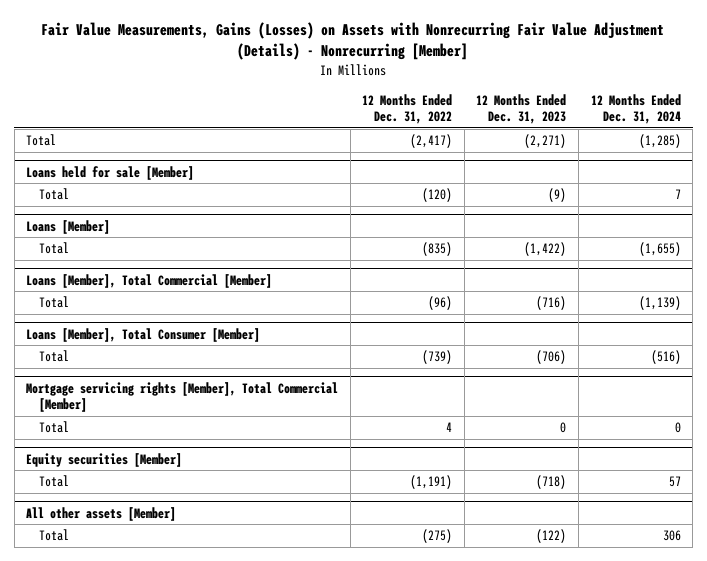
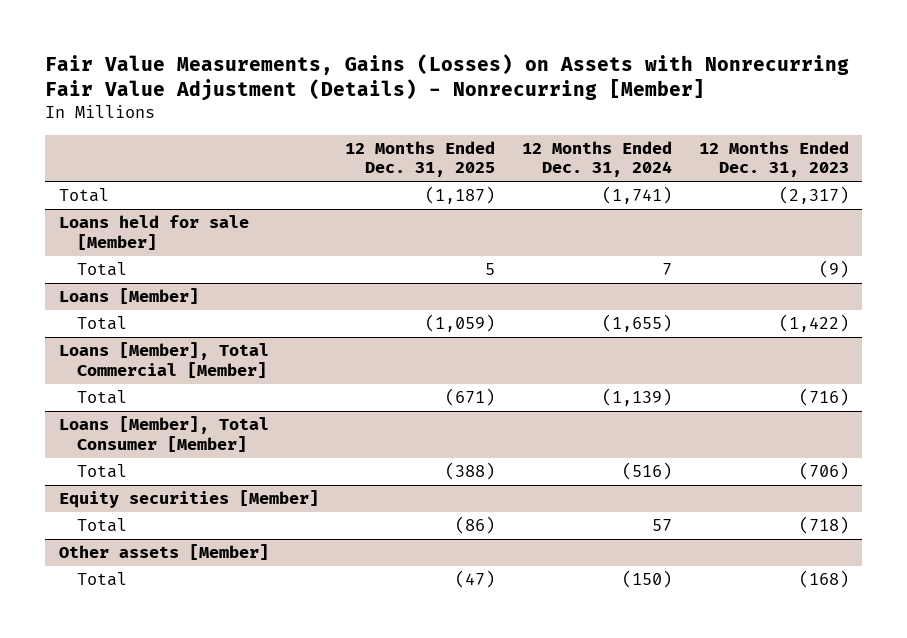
[362,93,453,125] 12 Months Ended Dec. 31, 2022 -> none
none -> [345,140,496,178] 12 Months Ended Dec. 31, 2025
[524,134,567,149] (2,271) -> [778,186,849,205] (2,317)
[638,134,681,149] (1,285) -> [601,186,672,205] (1,741)
[26,381,339,413] Mortgage servicing rights [Member], Total Commercial [Member] -> none
[38,421,69,434] Total -> none
[26,506,177,521] All other assets [Member] -> [58,544,269,561] Other assets [Member]
[536,529,567,544] (122) -> [798,570,849,589] (168)
[662,530,681,542] 306 -> [621,570,672,589] (150)

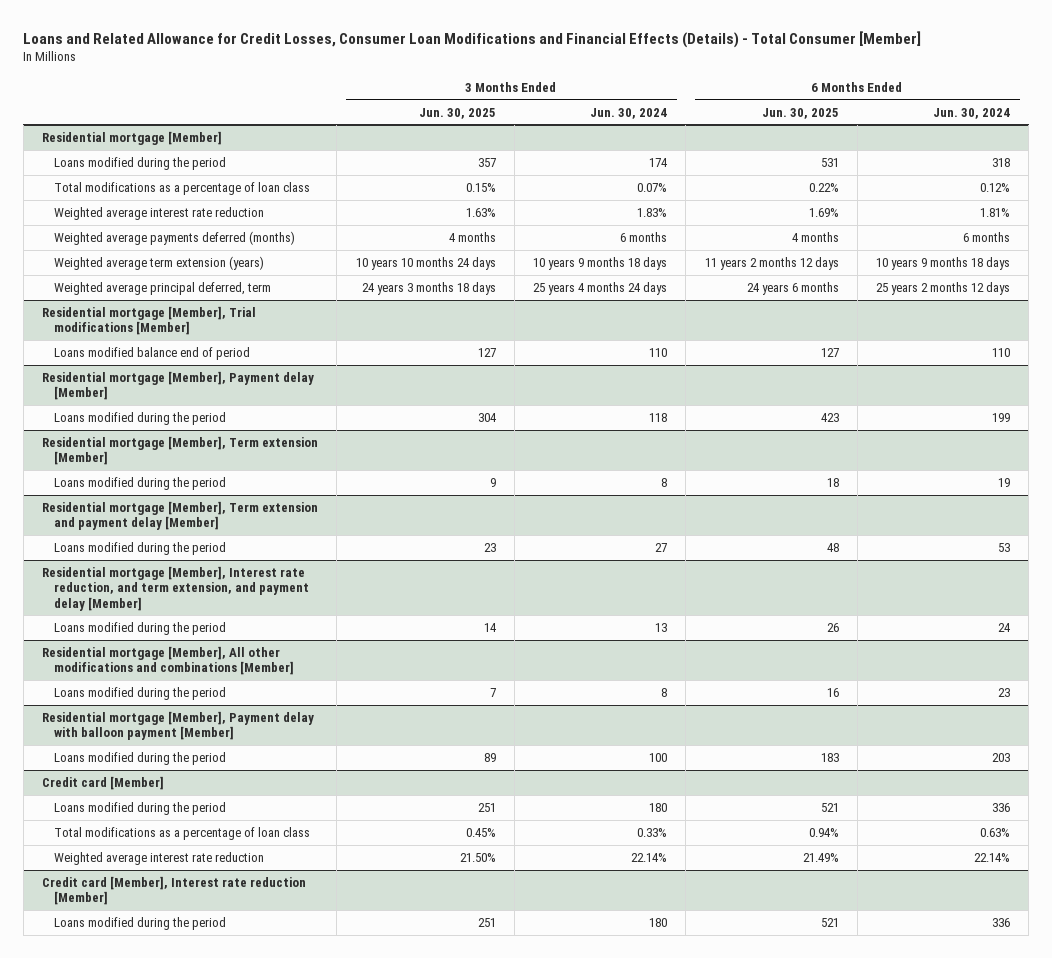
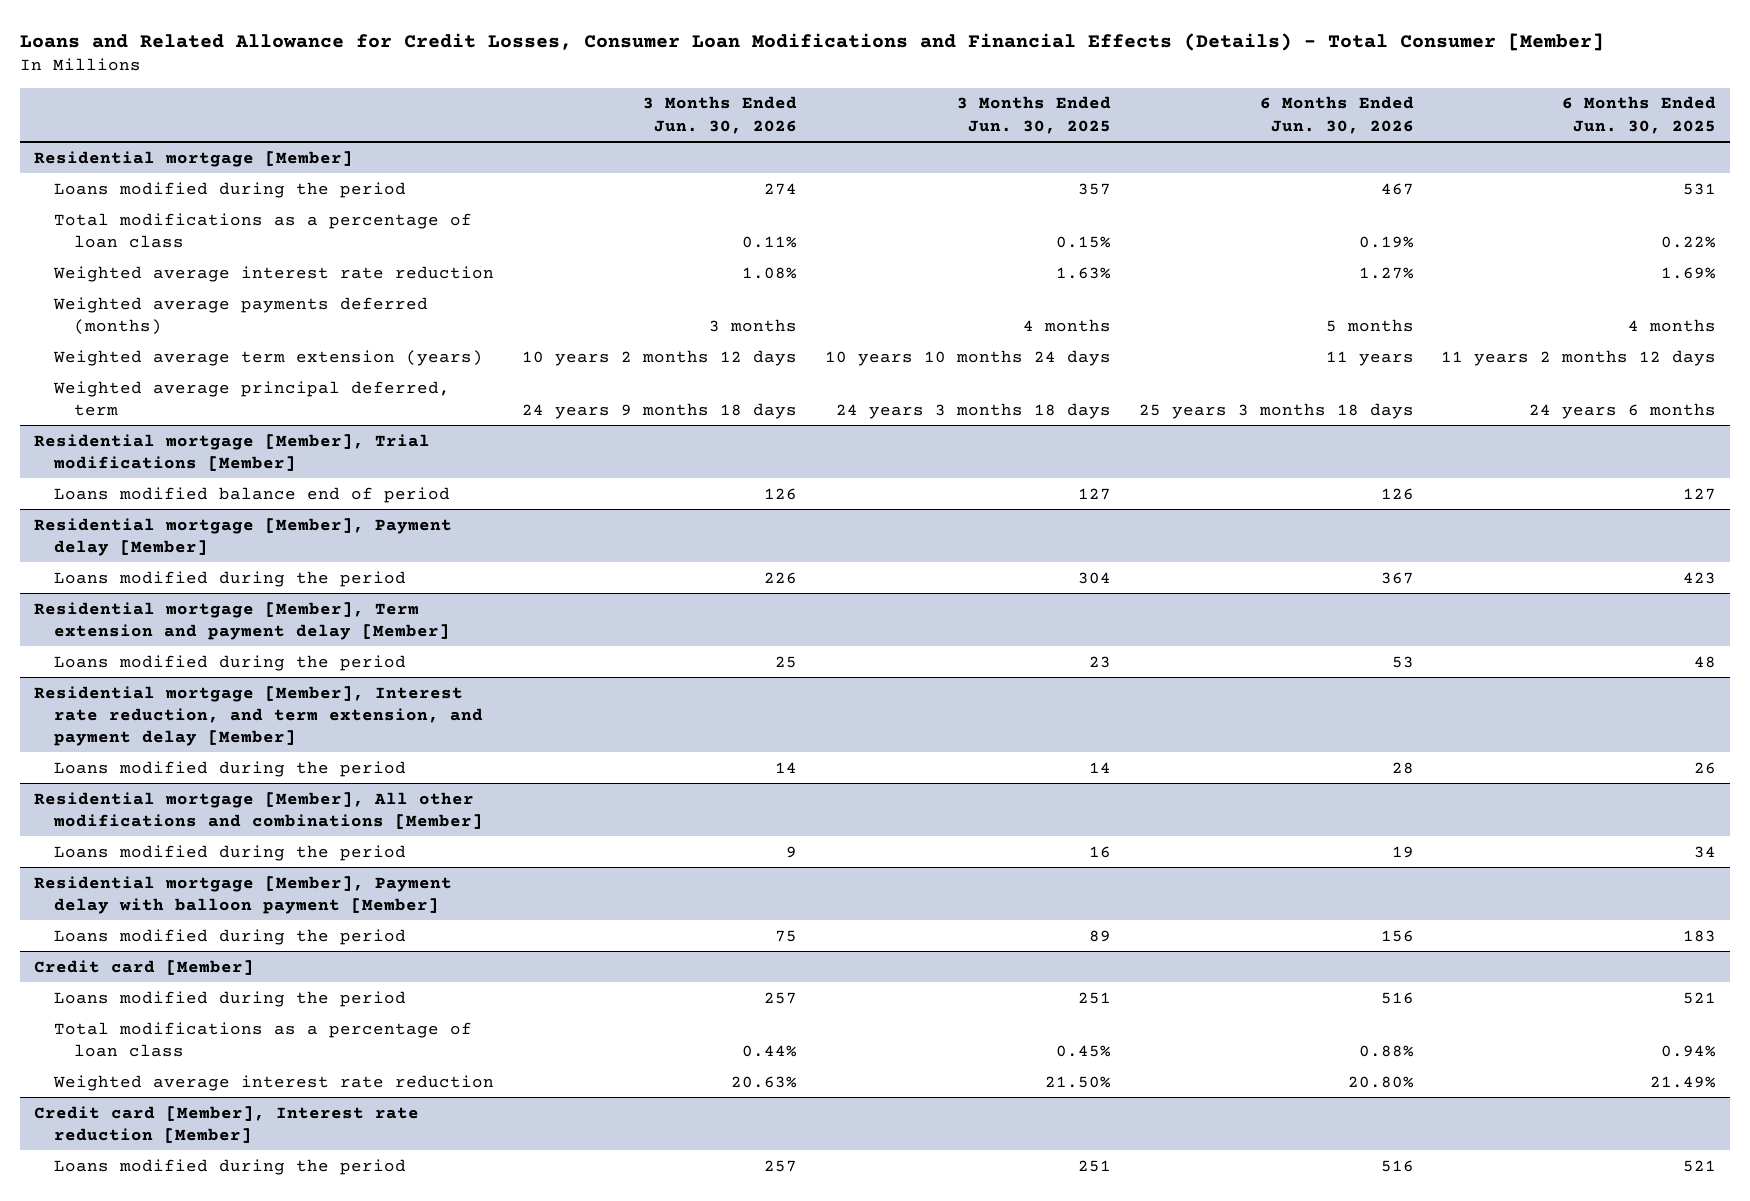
[590,107,668,119] Jun. 30, 2024 -> none
[933,107,1011,119] Jun. 30, 2024 -> none
none -> [642,96,797,134] 3 Months Ended Jun. 30, 2026
none -> [1259,96,1414,134] 6 Months Ended Jun. 30, 2026
[42,436,319,466] Residential mortgage [Member], Term extension [Member] -> none
[54,477,227,491] Loans modified during the period -> none
[489,688,496,698] 7 -> [1088,845,1111,858] 16
[826,688,839,698] 16 -> [1694,845,1717,858] 34

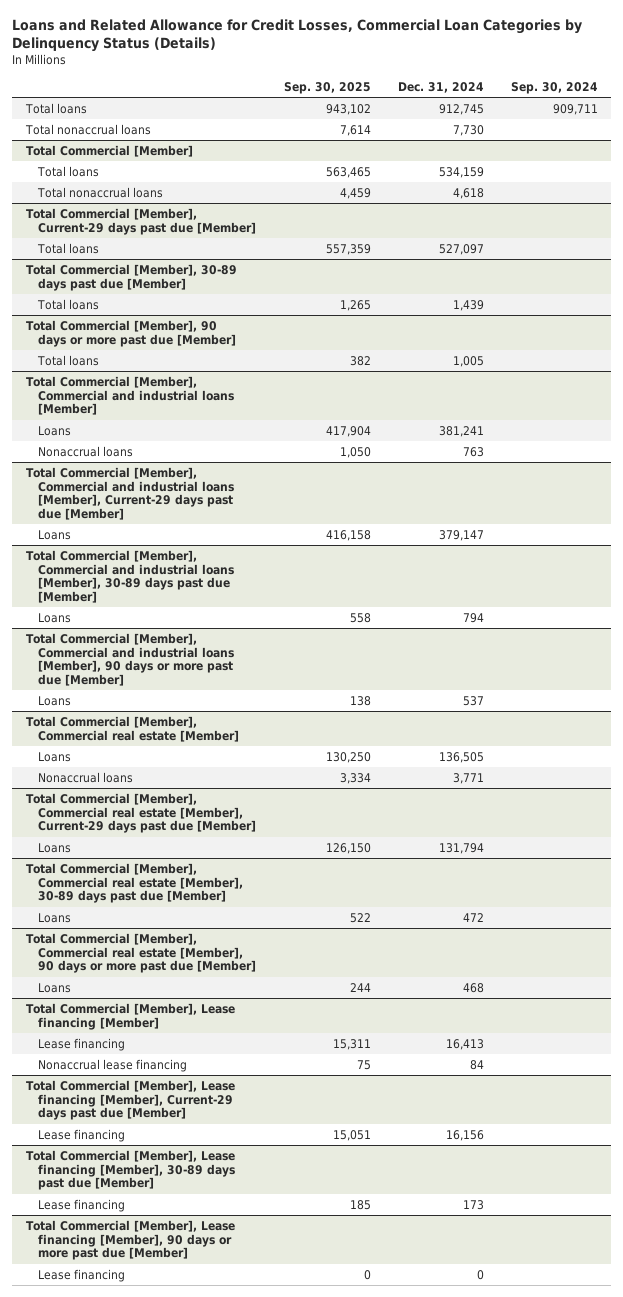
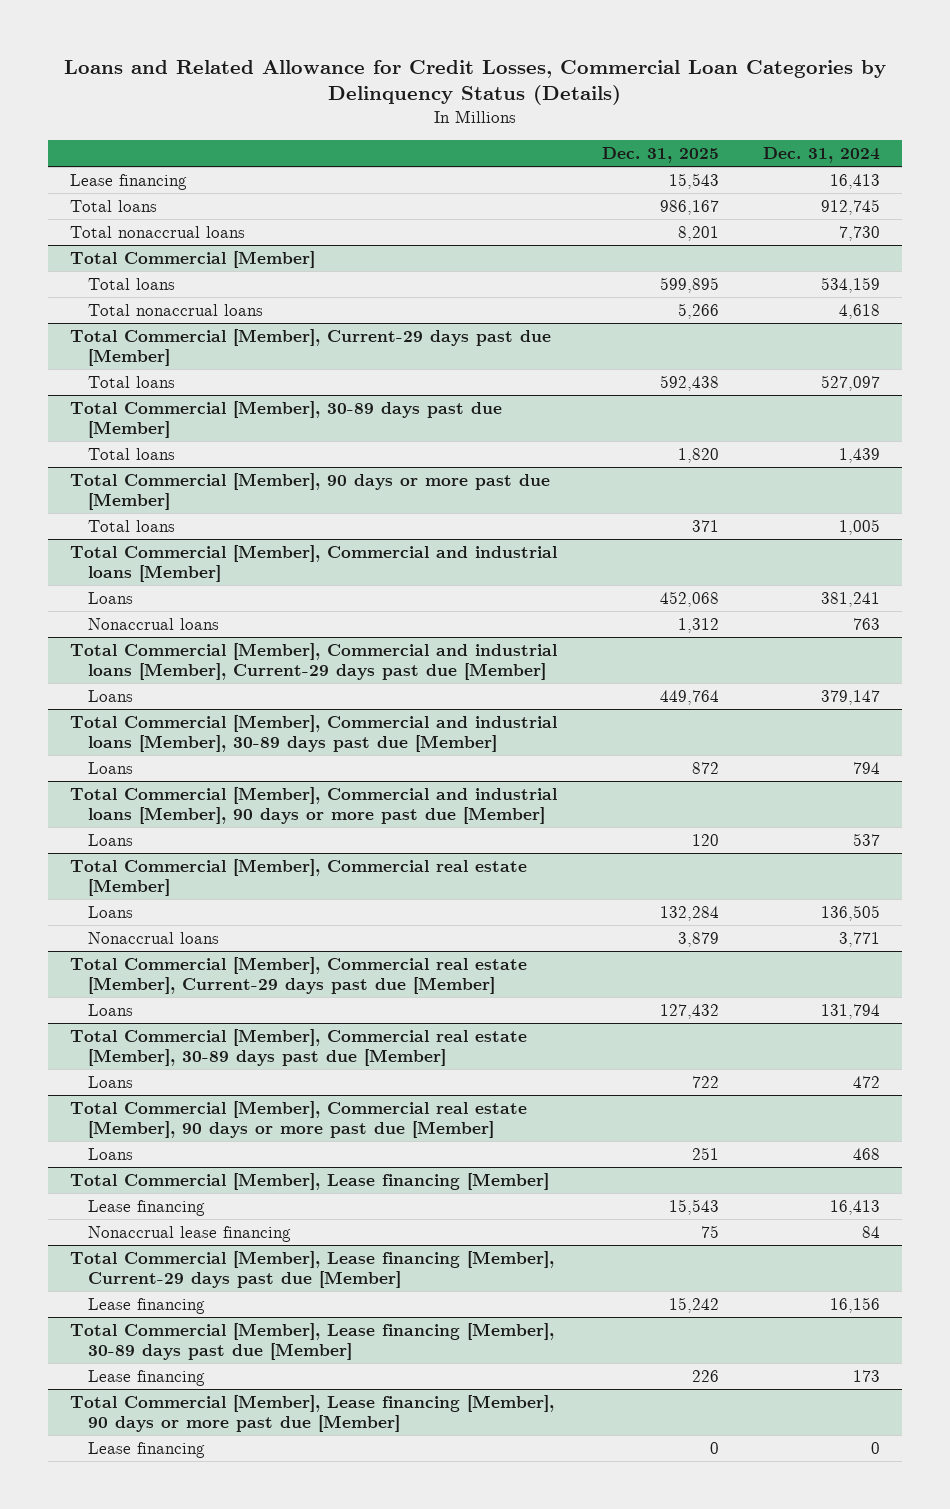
[283,81,371,94] Sep. 30, 2025 -> none
[510,81,598,94] Sep. 30, 2024 -> none
none -> [601,147,719,164] Dec. 31, 2025
none -> [70,174,188,191] Lease financing

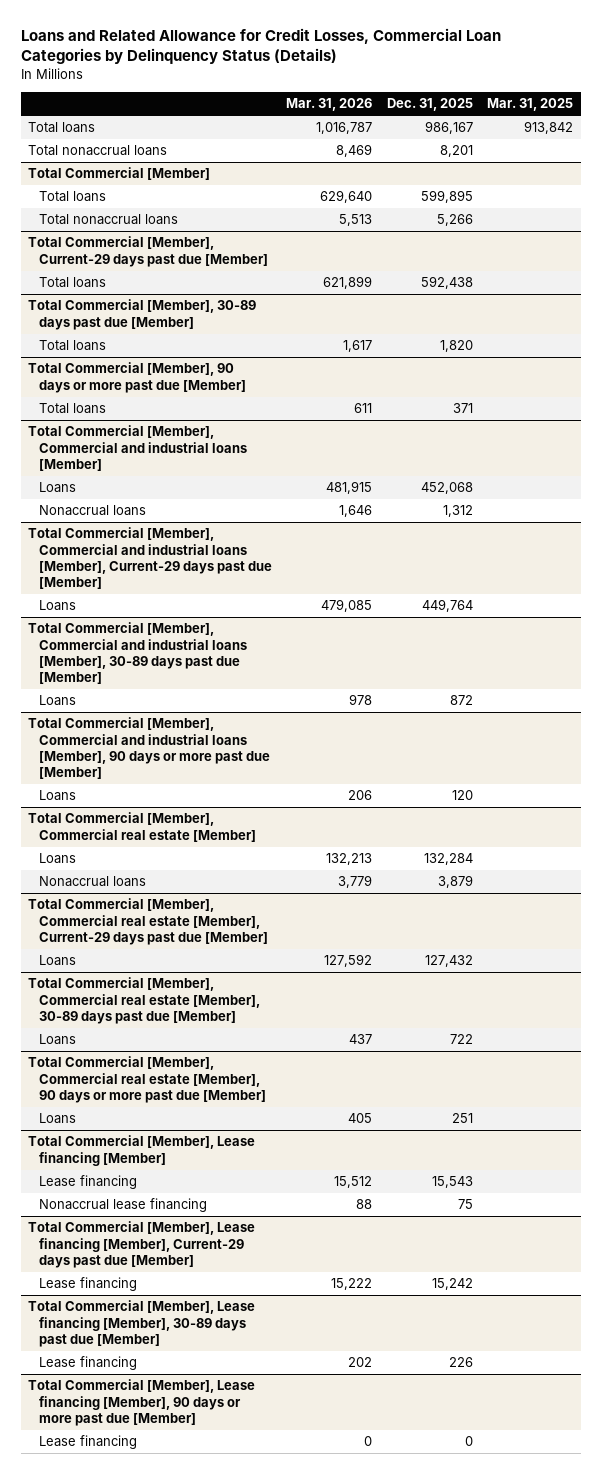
[762,147,880,164] Dec. 31, 2024 -> none
none -> [286,98,373,112] Mar. 31, 2026
none -> [487,98,574,112] Mar. 31, 2025
[70,174,188,191] Lease financing -> none

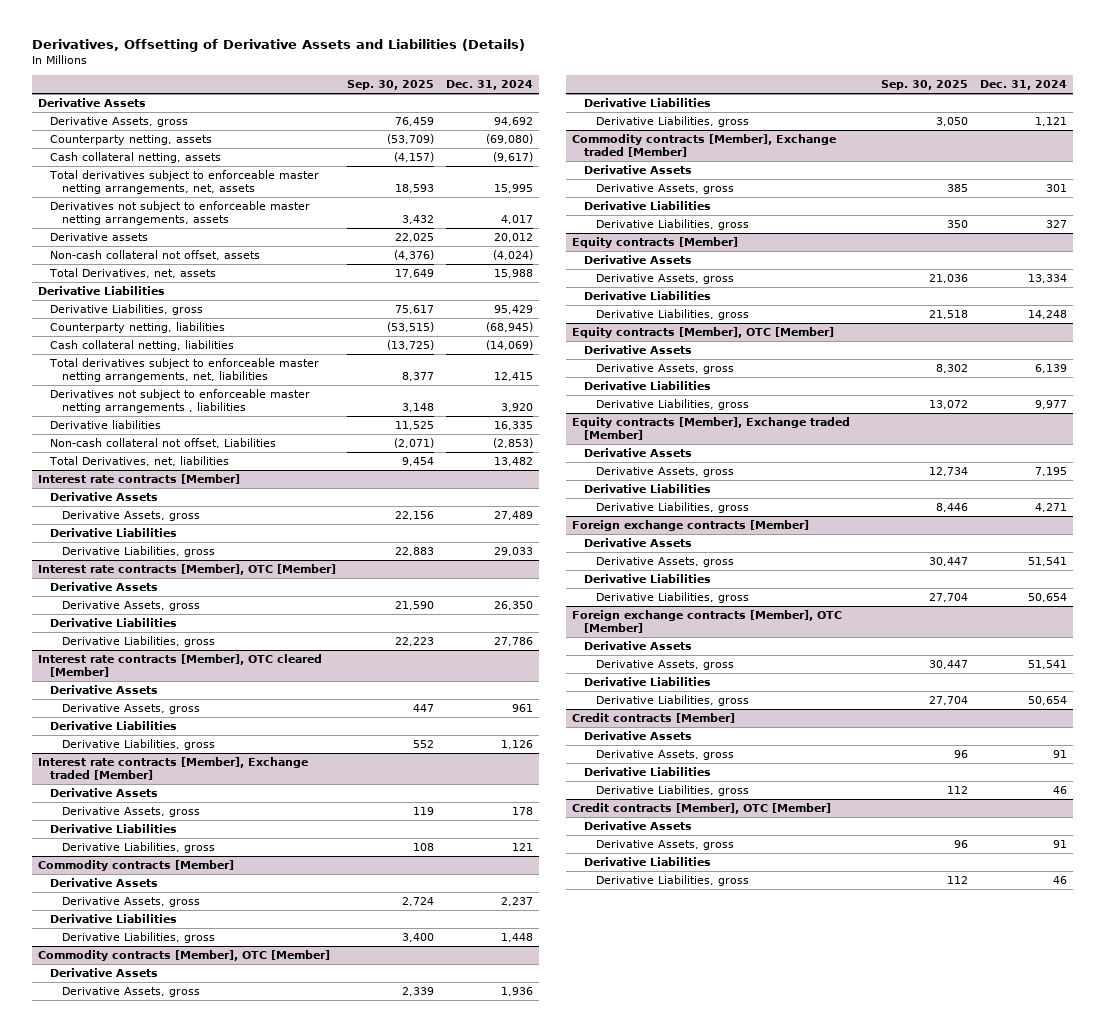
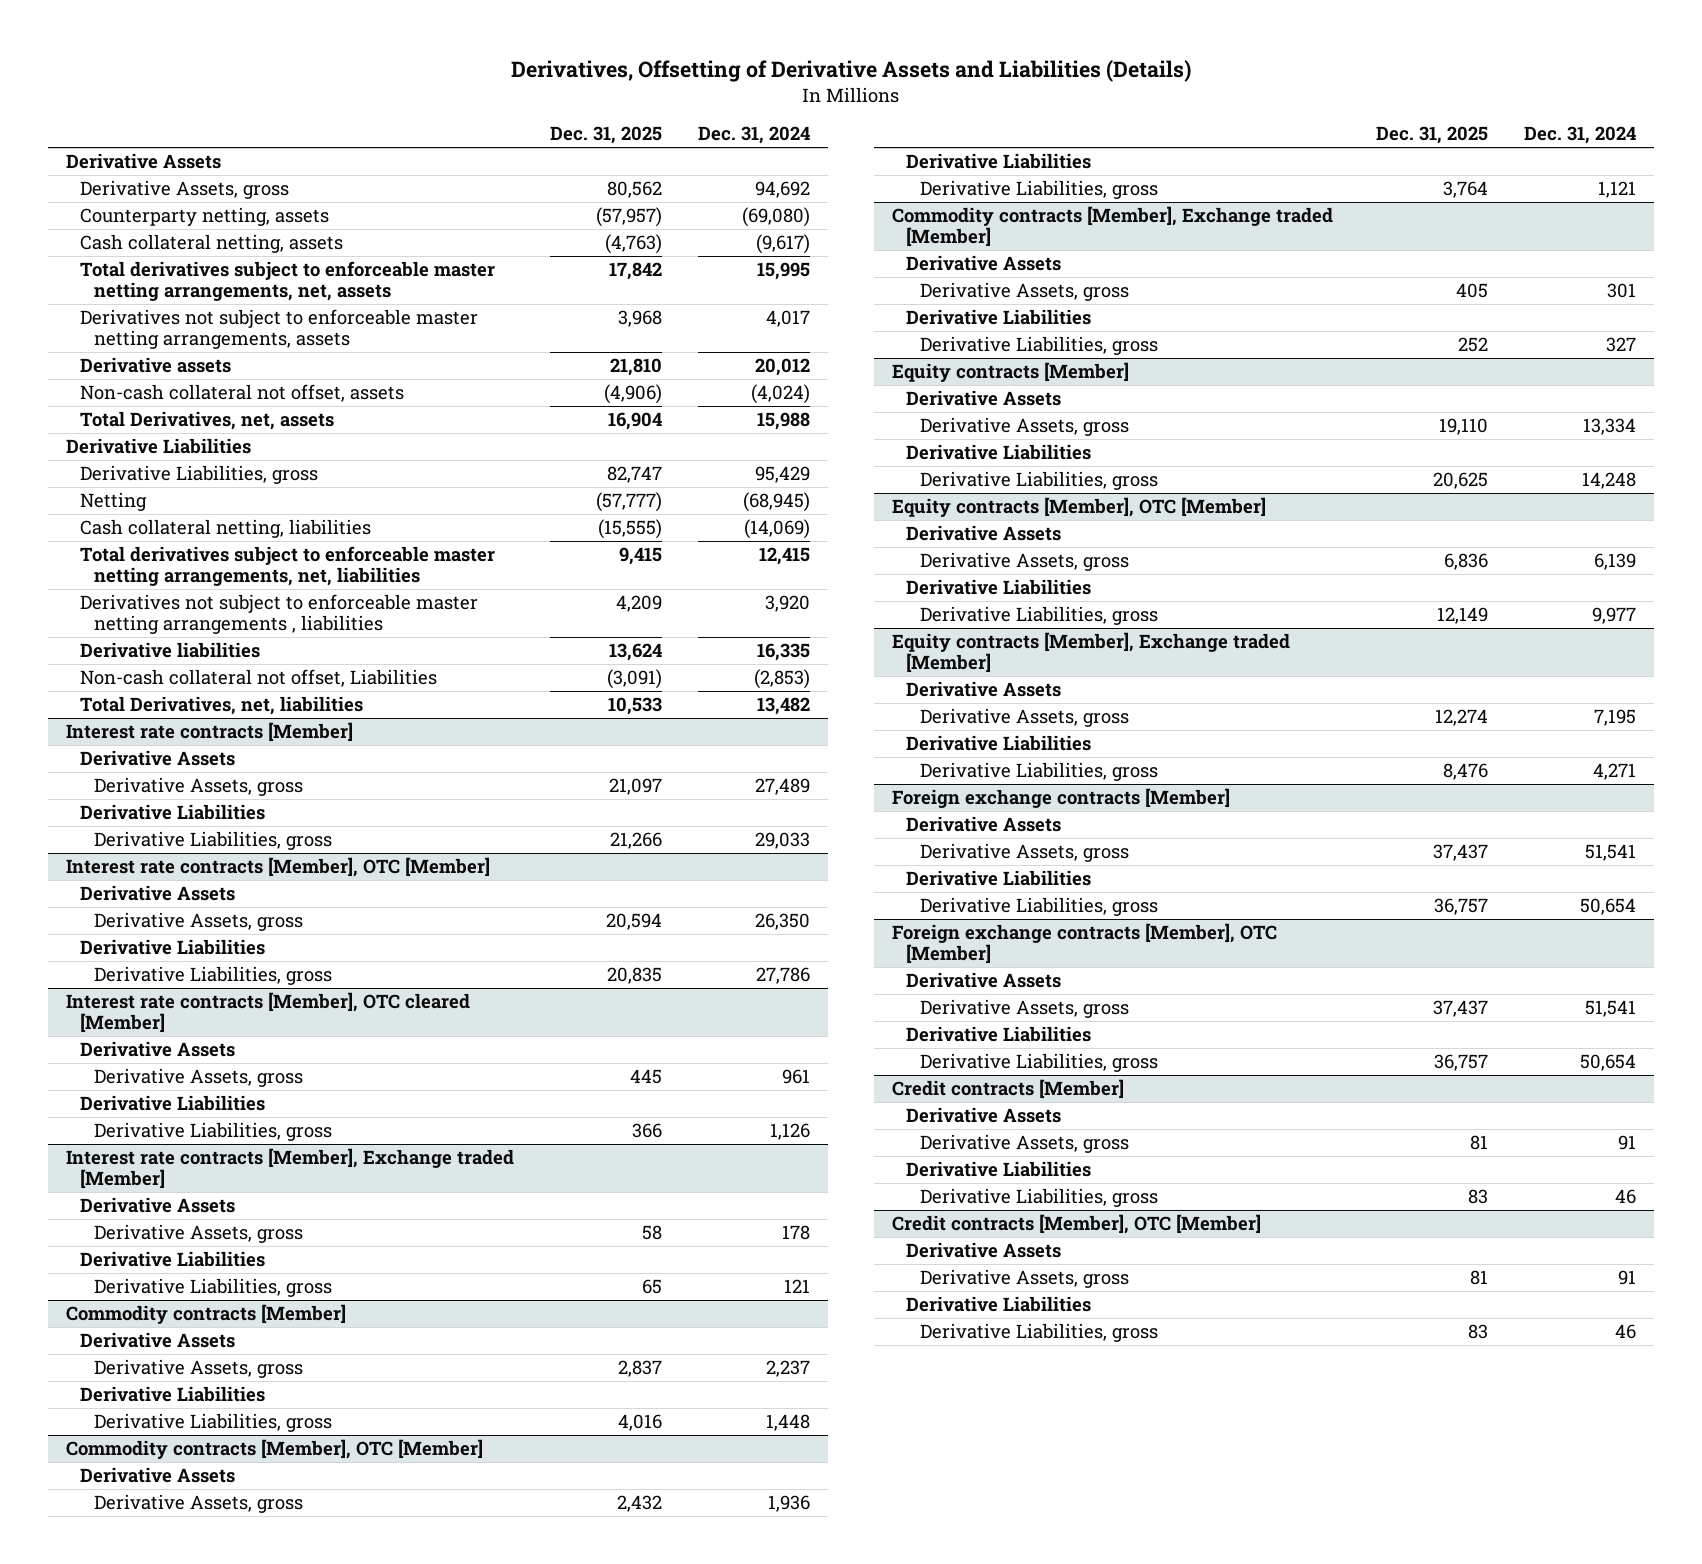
[347,80,435,91] Sep. 30, 2025 -> none
none -> [549,126,662,145] Dec. 31, 2025
[50,322,226,334] Counterparty netting, liabilities -> [79,492,147,512] Netting

